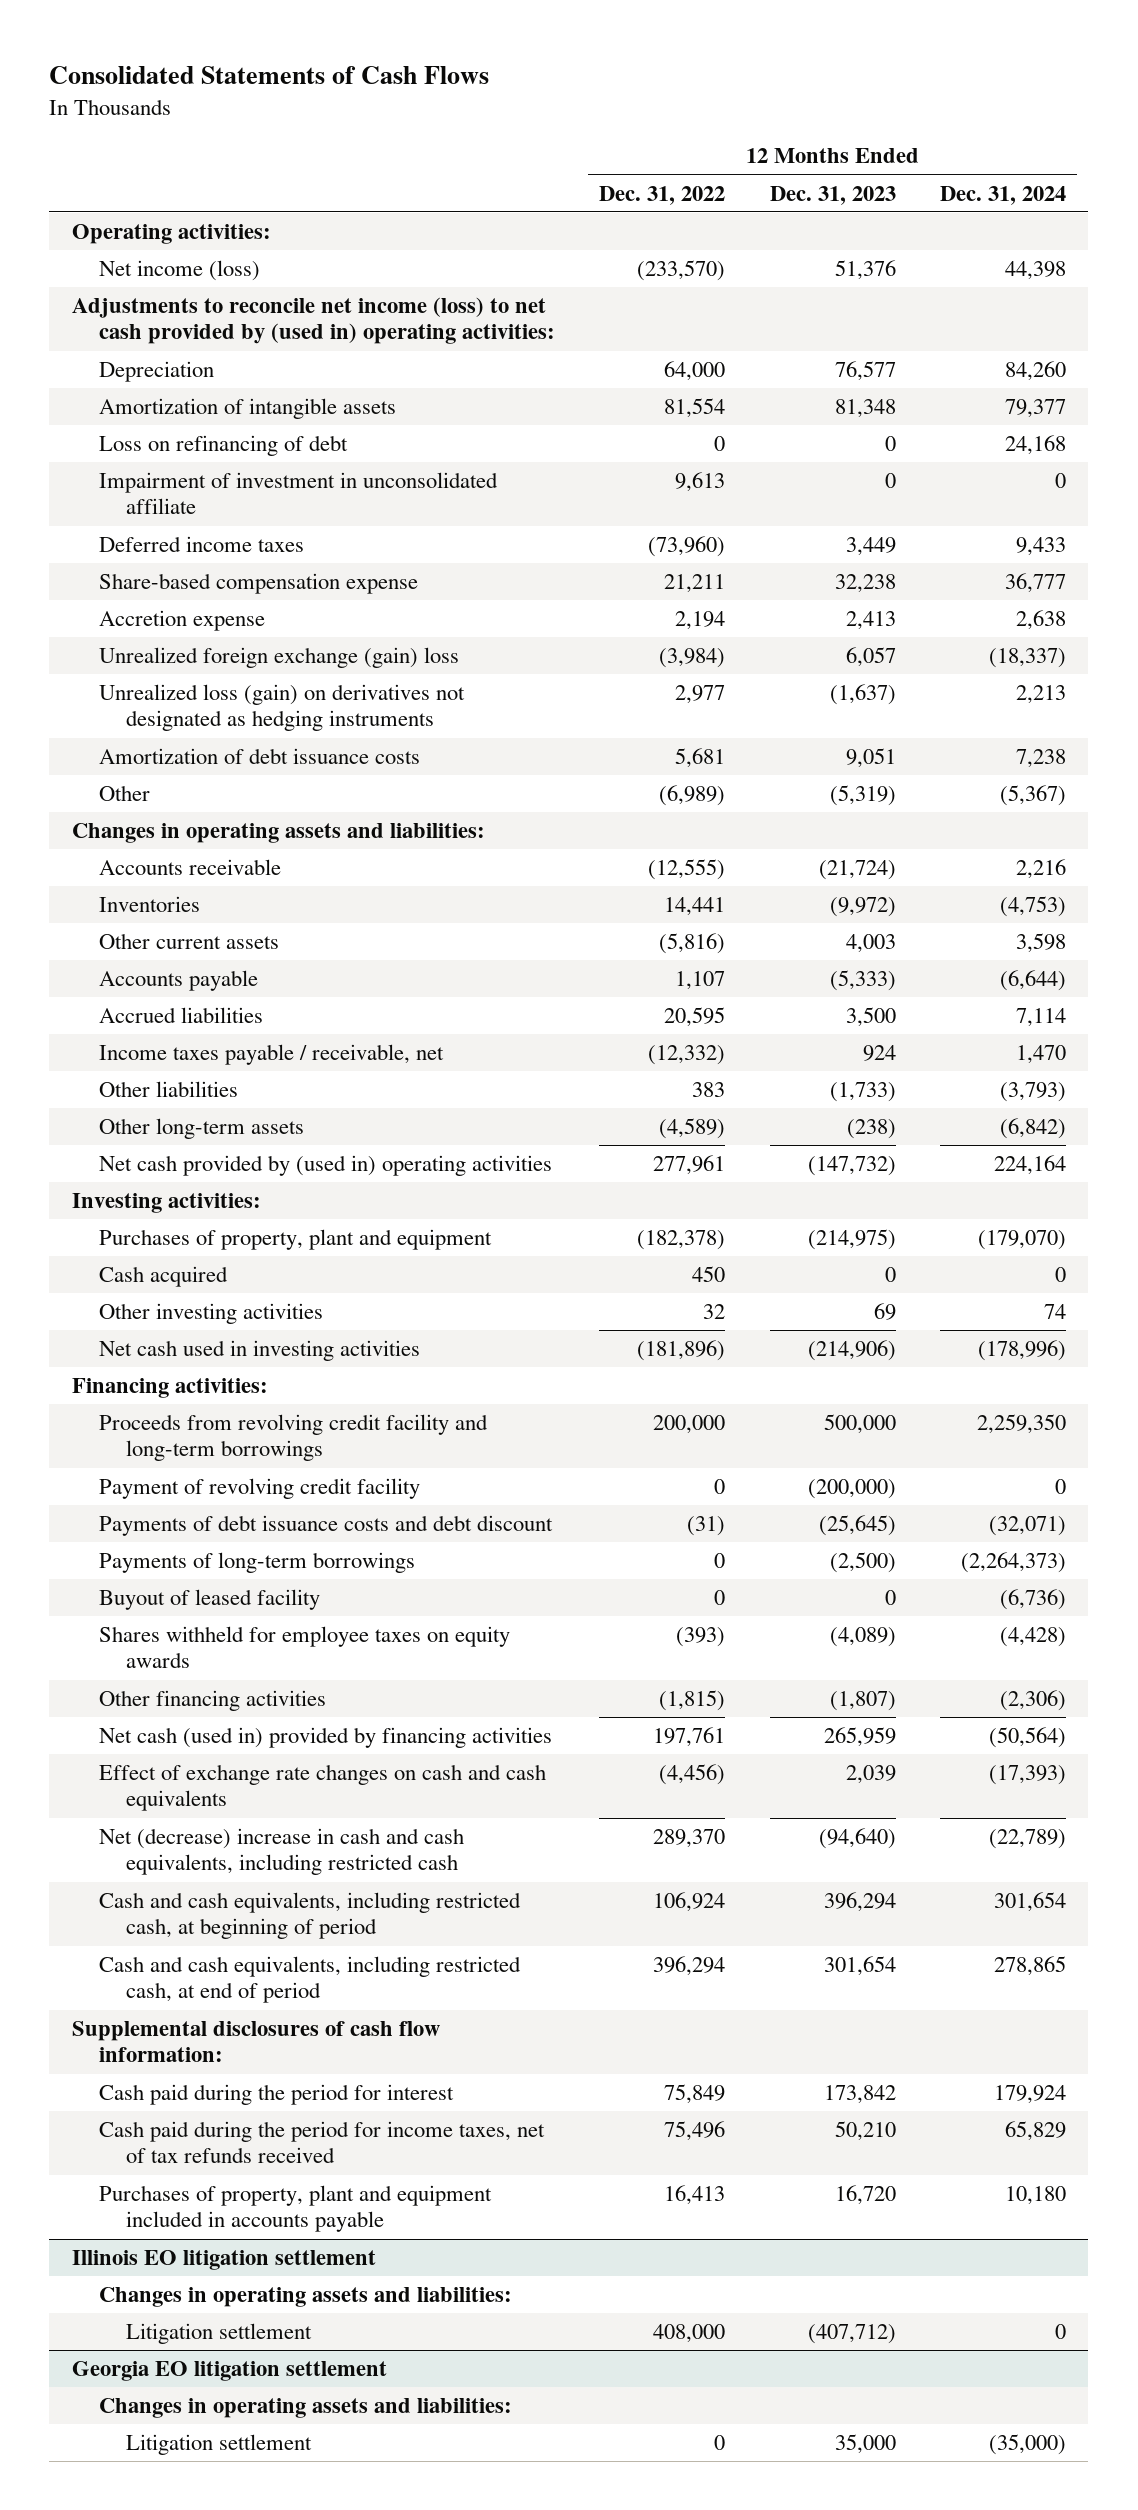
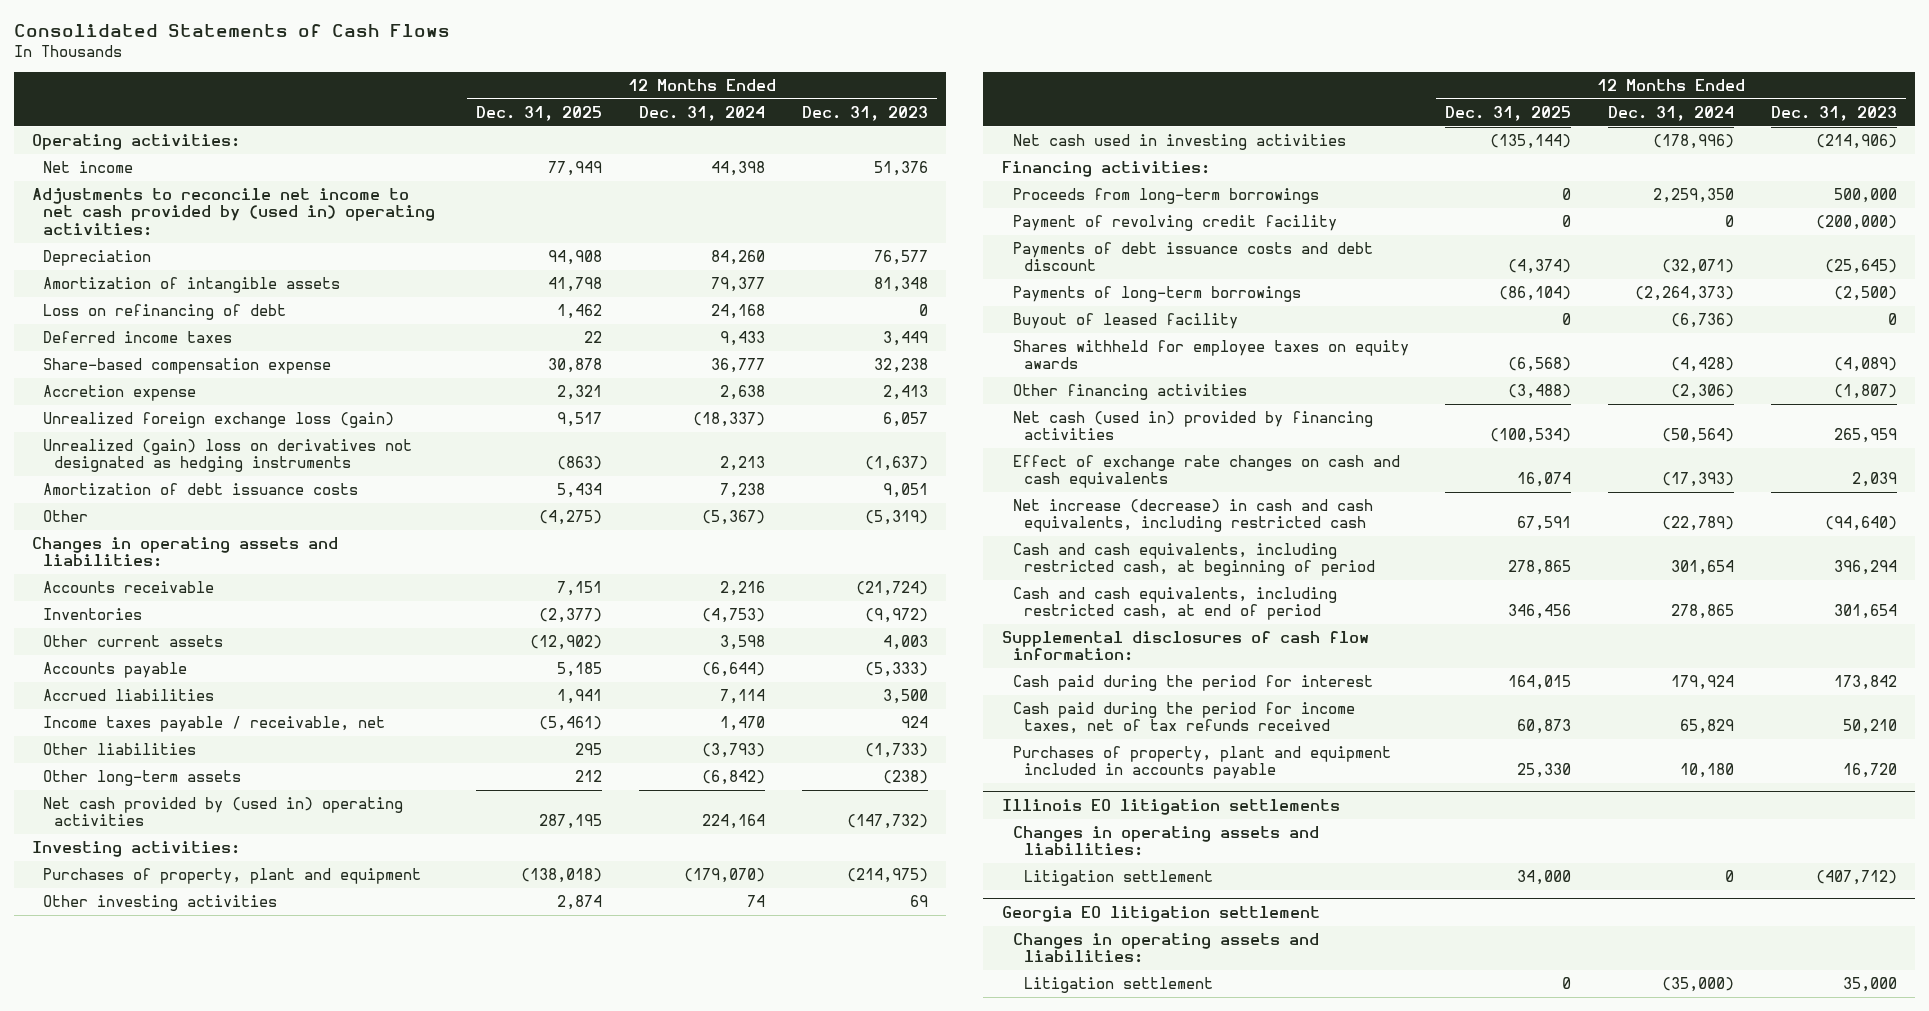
[599,185,726,205] Dec. 31, 2022 -> none
none -> [476,105,603,121] Dec. 31, 2025
[98,260,260,282] Net income (loss) -> [43,161,134,174] Net income
[71,297,555,345] Adjustments to reconcile net income (loss) to net cash provided by (used in) operating activities: -> [32,188,436,236] Adjustments to reconcile net income to net cash provided by (used in) operating activities:
[98,472,498,515] Impairment of investment in unconsolidated affiliate -> none
[98,647,459,669] Unrealized foreign exchange (gain) loss -> [43,412,395,429] Unrealized foreign exchange loss (gain)
[98,684,465,732] Unrealized loss (gain) on derivatives not designated as hedging instruments -> [43,439,413,473] Unrealized (gain) loss on derivatives not designated as hedging instruments
[98,1266,228,1288] Cash acquired -> none
[98,1414,488,1462] Proceeds from revolving credit facility and long-term borrowings -> [1012,188,1319,205] Proceeds from long-term borrowings
[98,1828,464,1876] Net (decrease) increase in cash and cash equivalents, including restricted cash -> [1012,499,1373,533] Net increase (decrease) in cash and cash equivalents, including restricted cash
[71,2250,376,2271] Illinois EO litigation settlement -> [1001,798,1340,815] Illinois EO litigation settlements

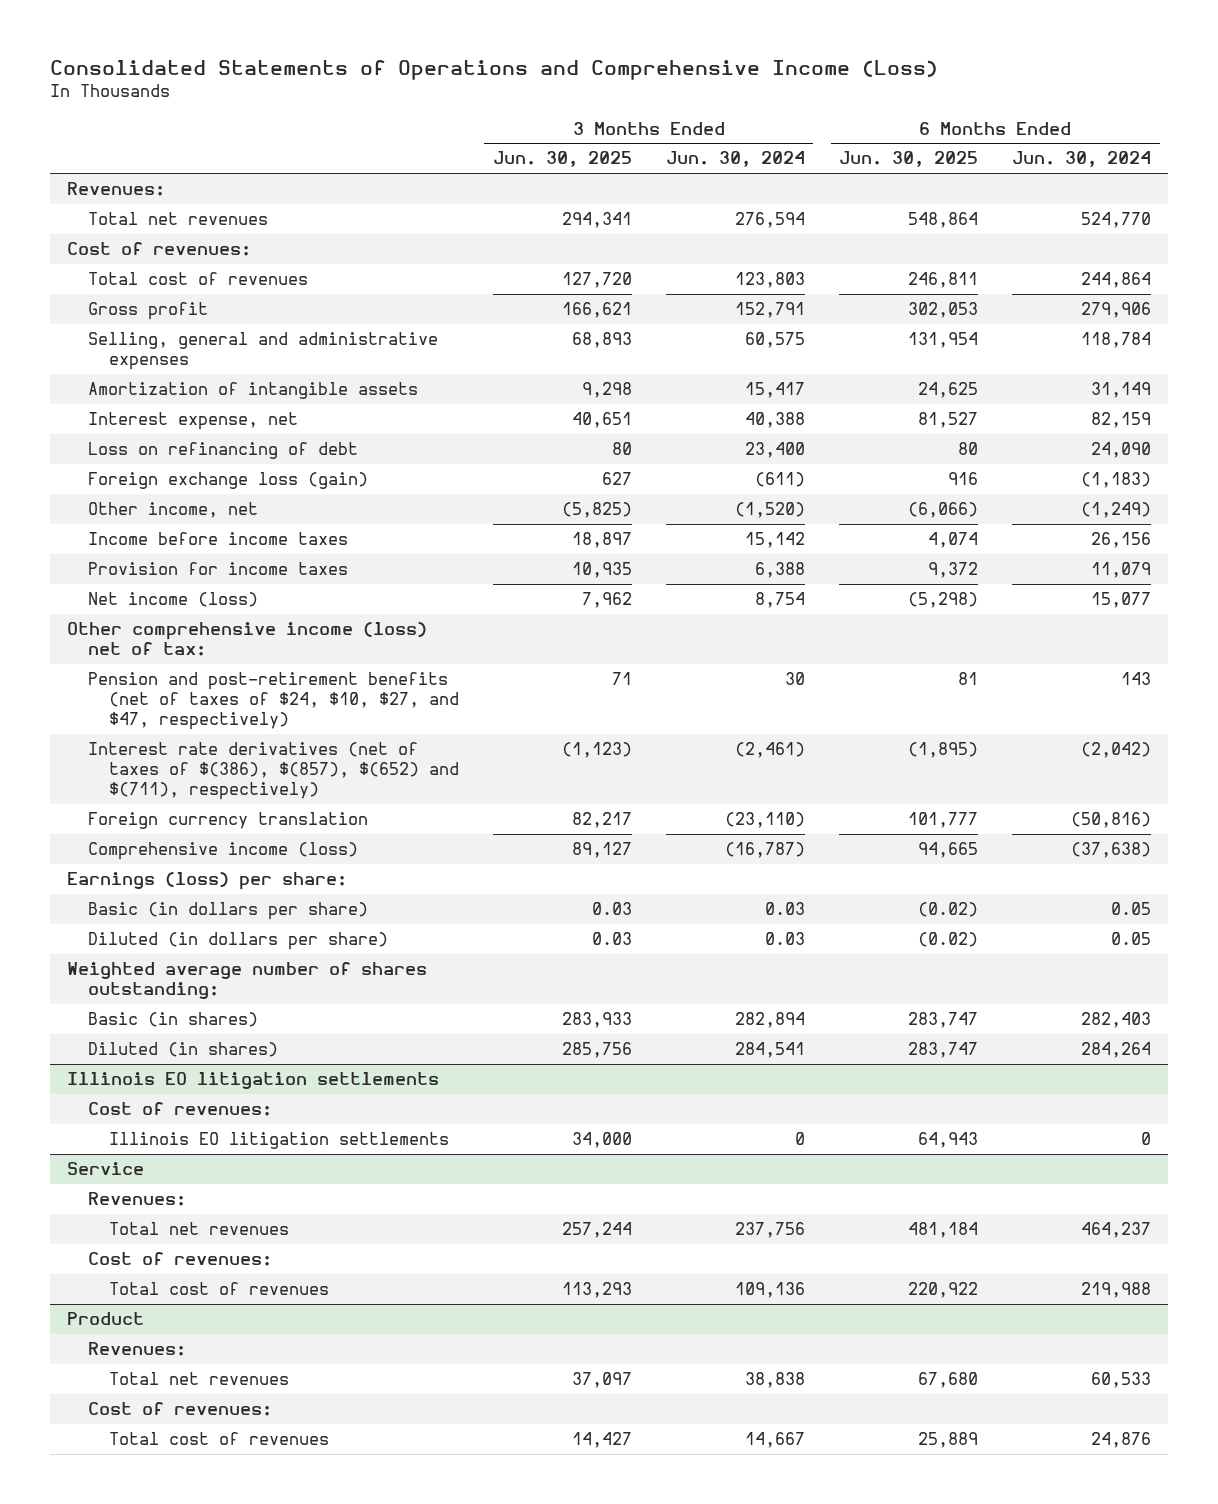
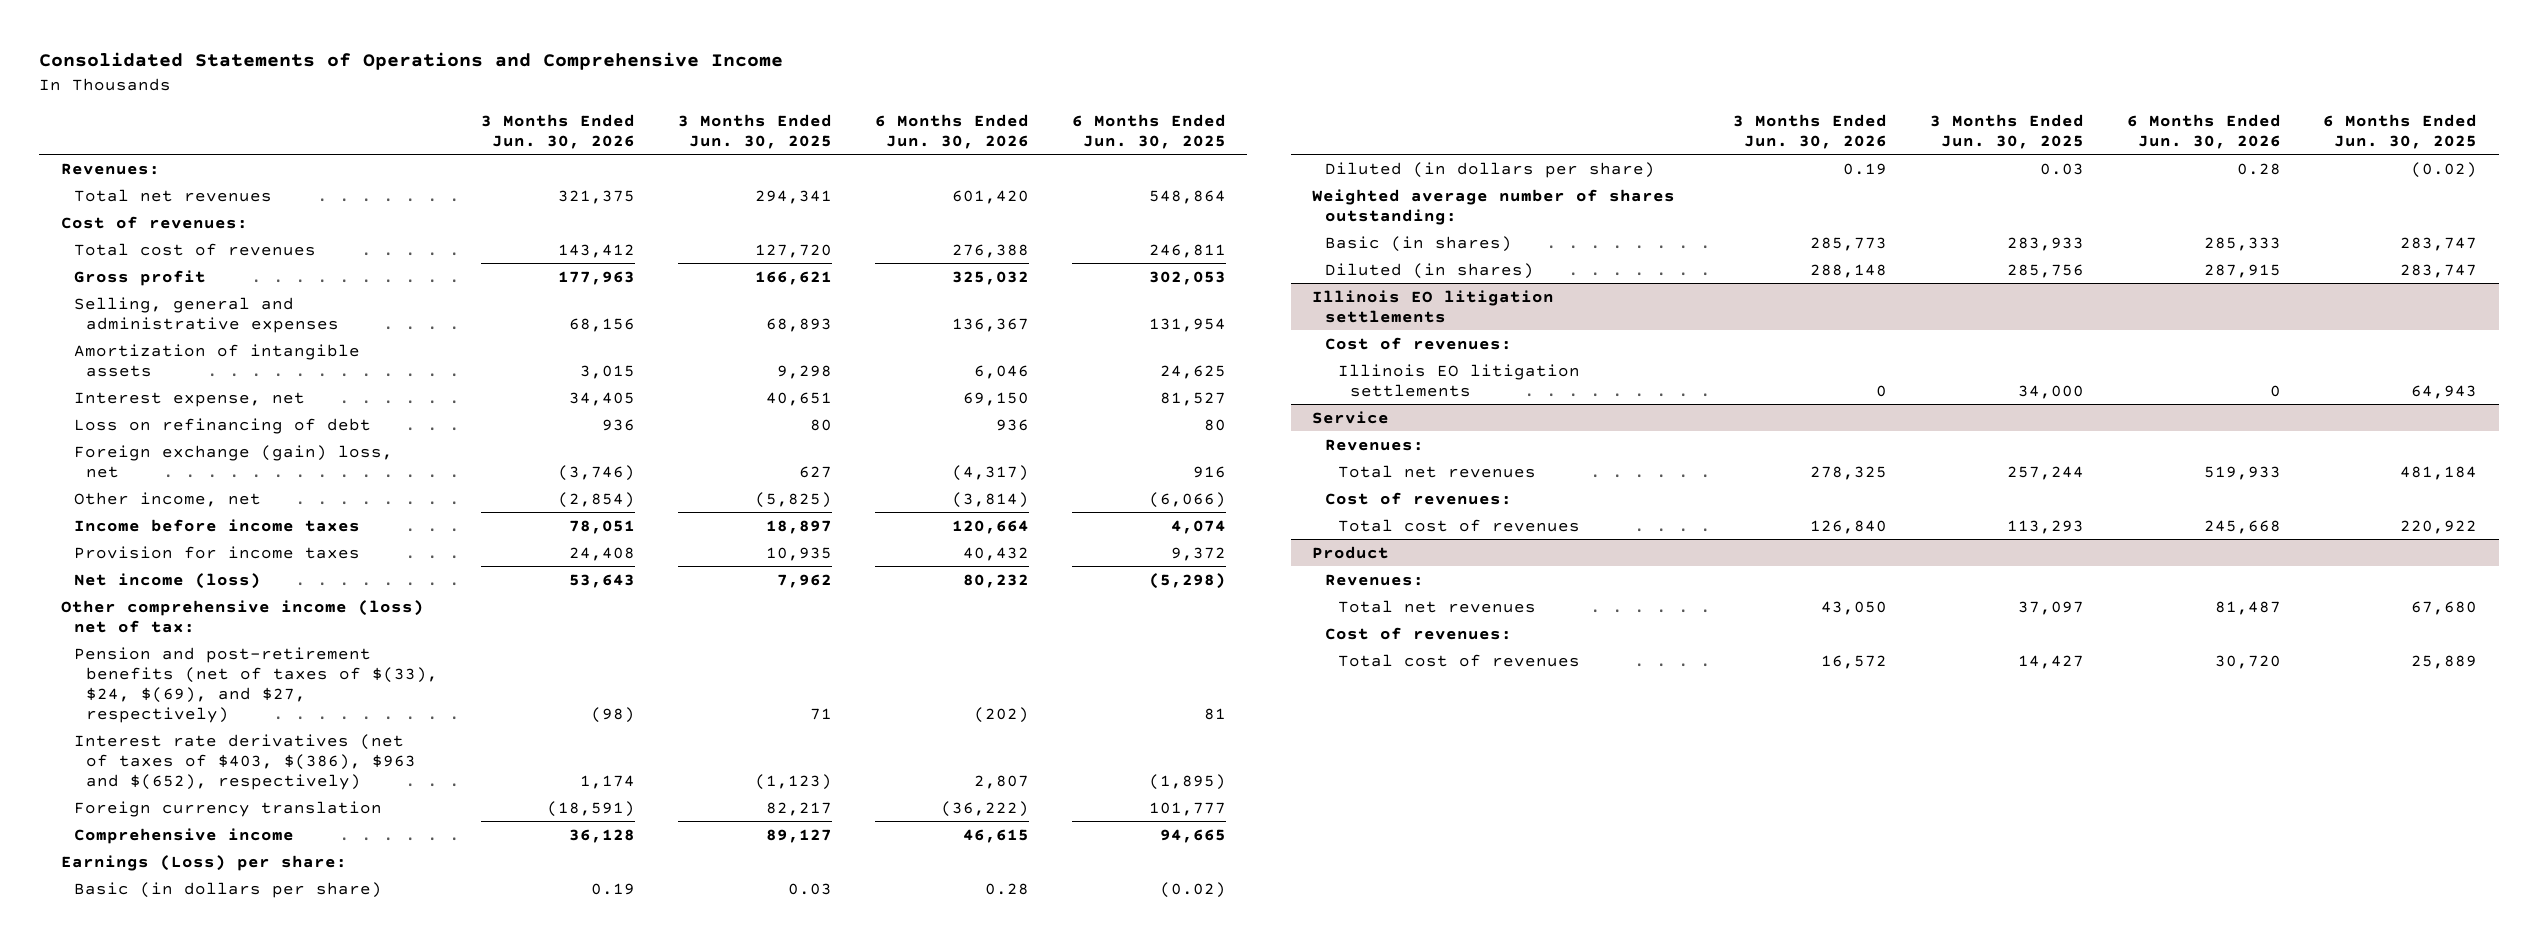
[50,60,939,81] Consolidated Statements of Operations and Comprehensive Income (Loss) -> [39,52,784,71] Consolidated Statements of Operations and Comprehensive Income
[665,151,805,168] Jun. 30, 2024 -> none
[1012,151,1152,168] Jun. 30, 2024 -> none
none -> [481,113,636,149] 3 Months Ended Jun. 30, 2026
none -> [875,113,1030,149] 6 Months Ended Jun. 30, 2026
[88,472,369,490] Foreign exchange loss (gain) -> [73,444,393,478] Foreign exchange (gain) loss, net
[88,672,459,731] Pension and post-retirement benefits (net of taxes of $24, $10, $27, and $47, respectively) -> [73,646,439,723] Pension and post-retirement benefits (net of taxes of $(33), $24, $(69), and $27, respectively)
[88,742,459,801] Interest rate derivatives (net of taxes of $(386), $(857), $(652) and $(711), respectively) -> [73,733,417,790] Interest rate derivatives (net of taxes of $403, $(386), $963 and $(652), respectively)
[88,842,359,861] Comprehensive income (loss) -> [73,827,294,844] Comprehensive income
[67,872,348,891] Earnings (loss) per share: -> [60,854,347,871] Earnings (Loss) per share:

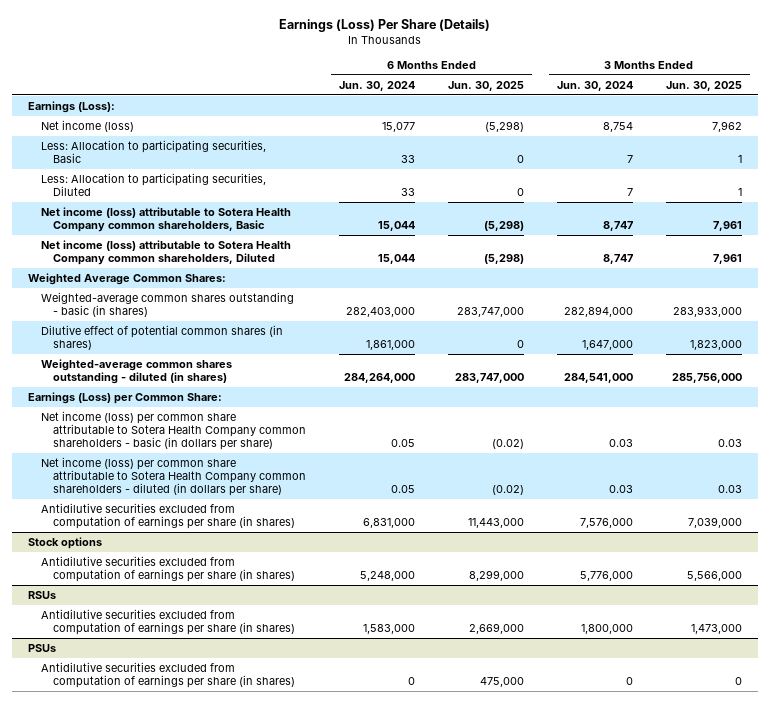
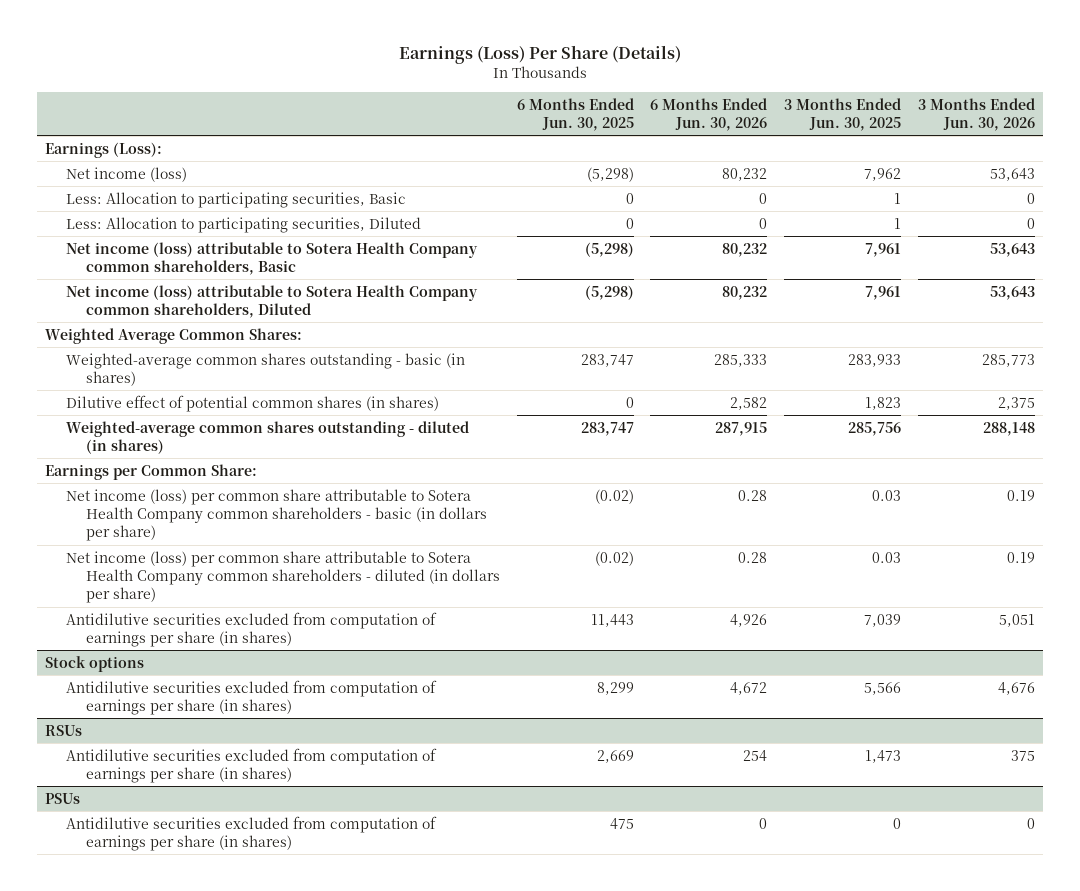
[339,80,416,91] Jun. 30, 2024 -> none
[556,80,633,91] Jun. 30, 2024 -> none
none -> [650,97,768,131] 6 Months Ended Jun. 30, 2026
none -> [917,97,1035,131] 3 Months Ended Jun. 30, 2026
[457,307,525,318] 283,747,000 -> [580,353,634,367] 283,747
[672,306,742,318] 283,933,000 -> [848,353,902,367] 283,933
[689,340,742,351] 1,823,000 -> [865,396,902,410] 1,823
[455,373,525,384] 283,747,000 -> [580,421,634,436] 283,747
[671,373,742,384] 285,756,000 -> [848,421,902,436] 285,756
[28,391,223,404] Earnings (Loss) per Common Share: -> [45,463,258,480] Earnings per Common Share:
[468,518,525,529] 11,443,000 -> [590,613,634,627] 11,443
[687,517,742,529] 7,039,000 -> [864,613,902,627] 7,039
[469,570,525,582] 8,299,000 -> [596,681,634,695] 8,299
[686,571,742,582] 5,566,000 -> [864,681,902,695] 5,566
[469,623,525,635] 2,669,000 -> [596,749,634,763] 2,669
[690,624,742,635] 1,473,000 -> [865,749,902,763] 1,473
[480,677,525,688] 475,000 -> [609,817,634,829] 475

